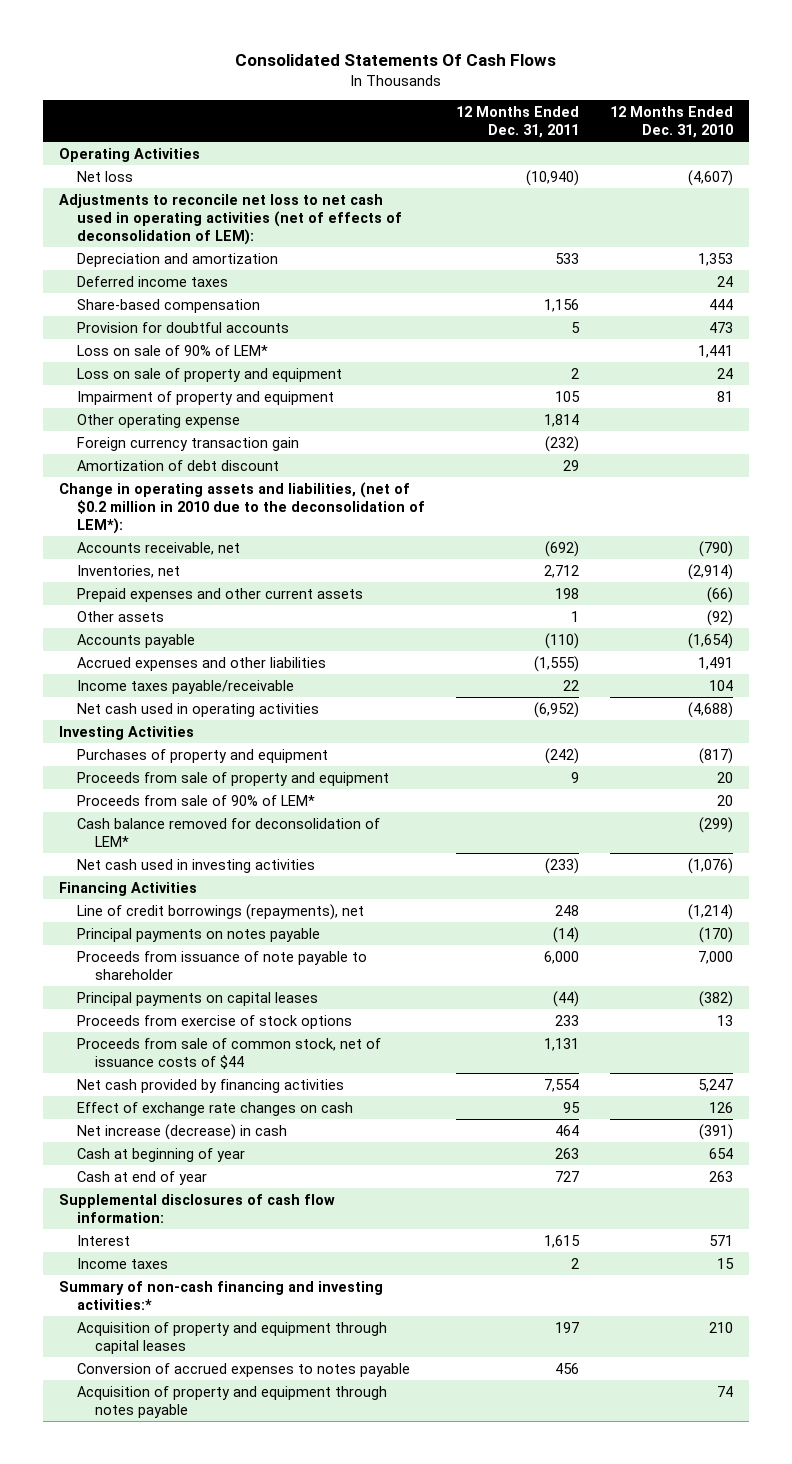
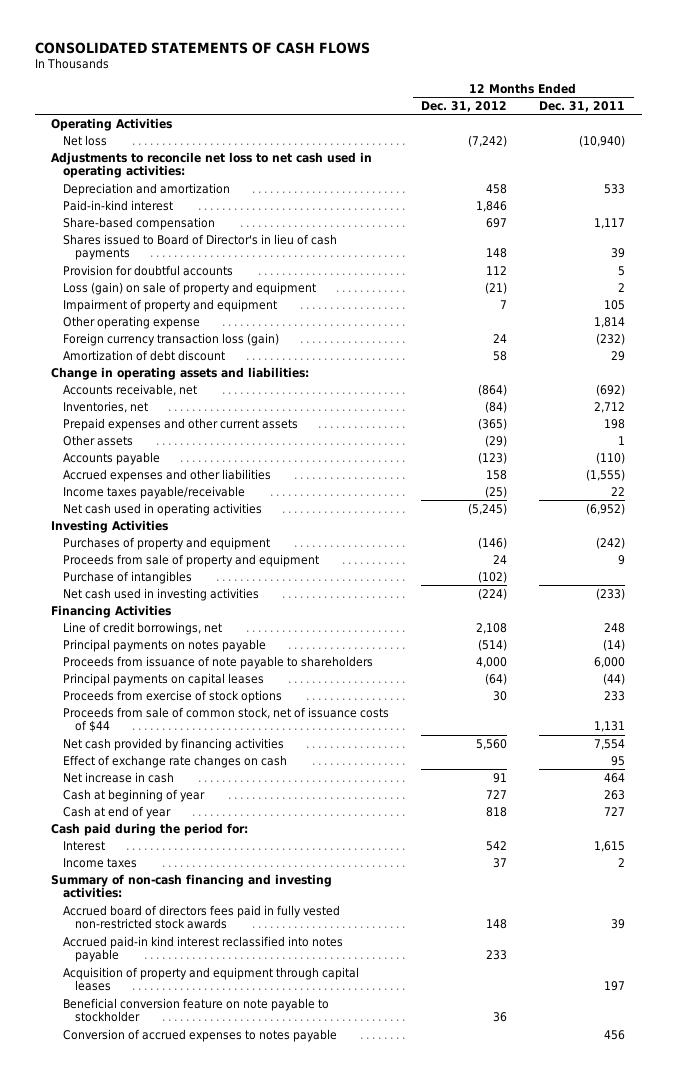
[235,53,557,66] Consolidated Statements Of Cash Flows -> [34,41,370,54] CONSOLIDATED STATEMENTS OF CASH FLOWS
[610,106,734,139] 12 Months Ended Dec. 31, 2010 -> none
none -> [421,100,508,112] Dec. 31, 2012
[58,193,402,245] Adjustments to reconcile net loss to net cash used in operating activities (net of effects of deconsolidation of LEM): -> [50,151,372,179] Adjustments to reconcile net loss to net cash used in operating activities:
[76,275,228,287] Deferred income taxes -> none
none -> [62,199,173,211] Paid-in-kind interest
[544,298,580,312] 1,156 -> [594,217,626,229] 1,117
none -> [62,233,337,261] Shares issued to Board of Director's in lieu of cash payments
[76,344,268,356] Loss on sale of 90% of LEM* -> none
[76,367,342,382] Loss on sale of property and equipment -> [62,281,316,295] Loss (gain) on sale of property and equipment
[76,436,299,451] Foreign currency transaction gain -> [62,332,279,346] Foreign currency transaction loss (gain)
[58,481,425,534] Change in operating assets and liabilities, (net of $0.2 million in 2010 due to the deconsolidation of LEM*): -> [50,366,309,380] Change in operating assets and liabilities:
[76,794,315,806] Proceeds from sale of 90% of LEM* -> none
[76,817,380,847] Cash balance removed for deconsolidation of LEM* -> none
none -> [62,570,192,584] Purchase of intangibles
[76,903,364,920] Line of credit borrowings (repayments), net -> [62,621,222,635] Line of credit borrowings, net
[76,950,367,980] Proceeds from issuance of note payable to shareholder -> [62,655,373,669] Proceeds from issuance of note payable to shareholders
[76,1123,287,1140] Net increase (decrease) in cash -> [62,771,174,783] Net increase in cash
[58,1193,335,1223] Supplemental disclosures of cash flow information: -> none
none -> [50,822,248,836] Cash paid during the period for:
[58,1280,383,1310] Summary of non-cash financing and investing activities:* -> [50,873,332,899] Summary of non-cash financing and investing activities:
none -> [62,904,340,930] Accrued board of directors fees paid in fully vested non-restricted stock awards
none -> [62,935,343,963] Accrued paid-in kind interest reclassified into notes payable
none -> [62,997,329,1023] Beneficial conversion feature on note payable to stockholder
[76,1385,387,1418] Acquisition of property and equipment through notes payable -> none

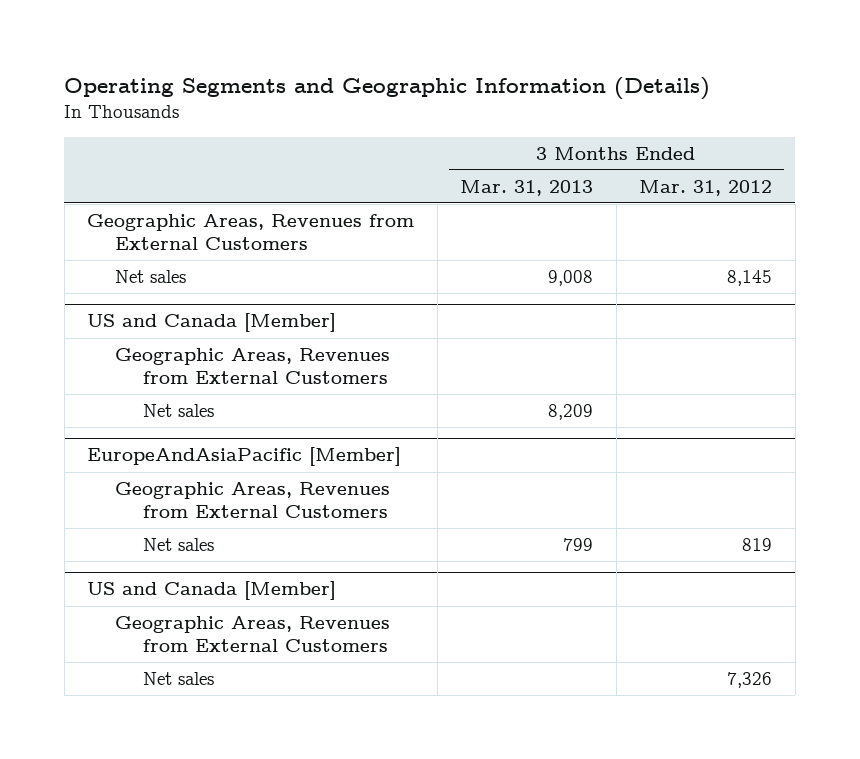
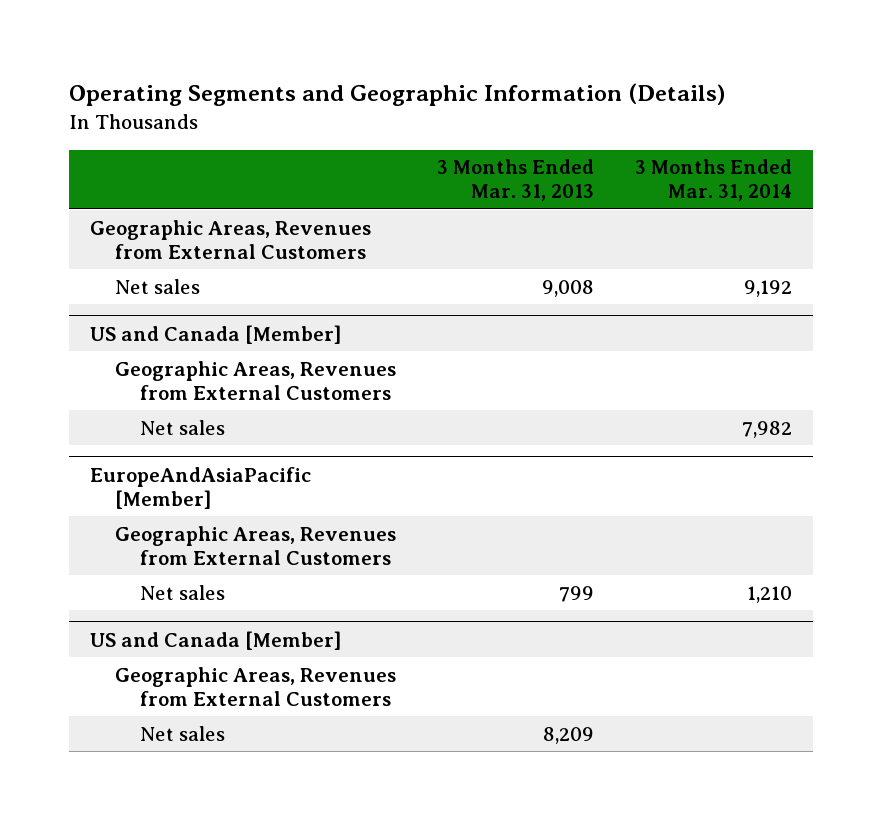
[639,179,773,196] Mar. 31, 2012 -> none
none -> [635,159,793,202] 3 Months Ended Mar. 31, 2014
[142,671,214,685] Net sales -> [139,419,225,435] Net sales
[142,403,214,417] Net sales -> [139,725,225,741] Net sales

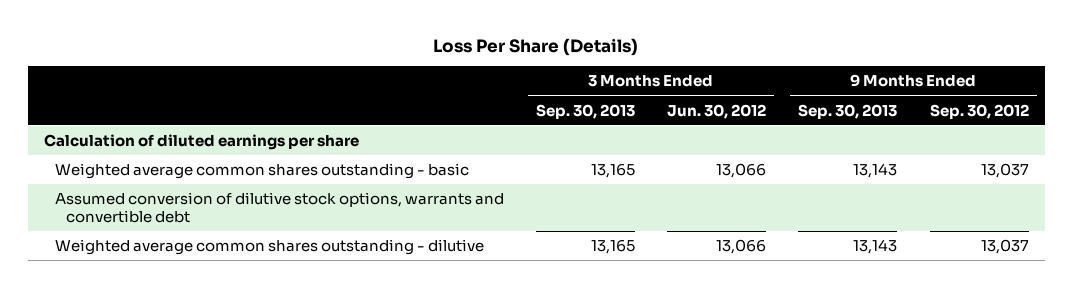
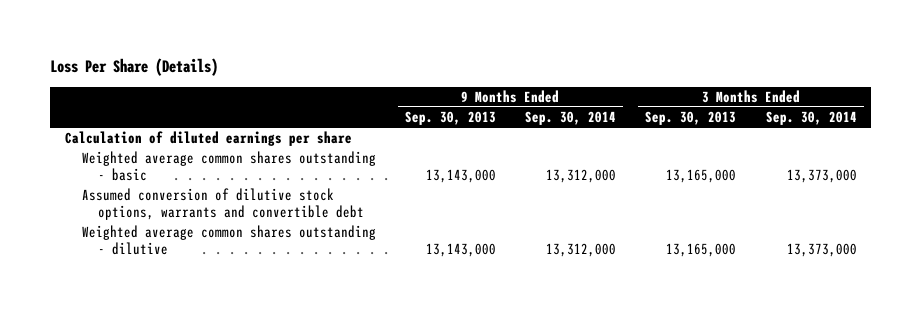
[667,103,767,119] Jun. 30, 2012 -> none
[929,103,1029,119] Sep. 30, 2012 -> none
none -> [525,110,617,125] Sep. 30, 2014
none -> [765,110,857,125] Sep. 30, 2014
[591,163,636,179] 13,165 -> [666,168,737,183] 13,165,000
[853,163,898,179] 13,143 -> [425,168,496,183] 13,143,000
[591,239,636,255] 13,165 -> [666,242,737,257] 13,165,000
[853,239,898,255] 13,143 -> [425,242,496,257] 13,143,000

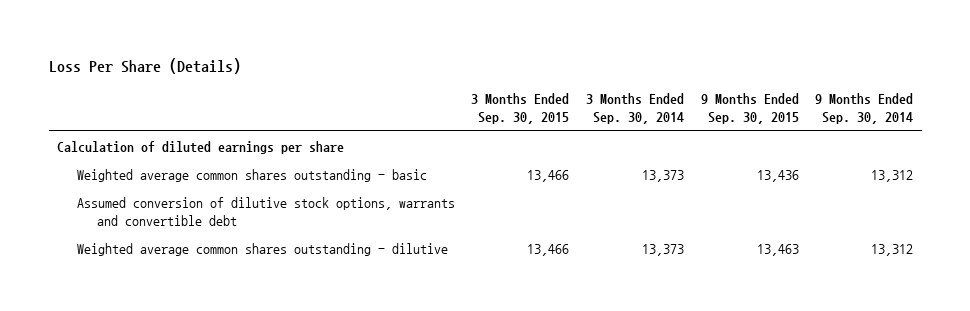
[404,110,496,125] Sep. 30, 2013 -> none
[645,110,737,125] Sep. 30, 2013 -> none
none -> [471,93,570,125] 3 Months Ended Sep. 30, 2015
none -> [700,93,799,125] 9 Months Ended Sep. 30, 2015
[546,168,617,183] 13,312,000 -> [871,169,914,182] 13,312
[786,168,857,183] 13,373,000 -> [642,169,685,182] 13,373
[546,242,617,257] 13,312,000 -> [871,243,914,256] 13,312
[786,242,857,257] 13,373,000 -> [642,243,685,256] 13,373

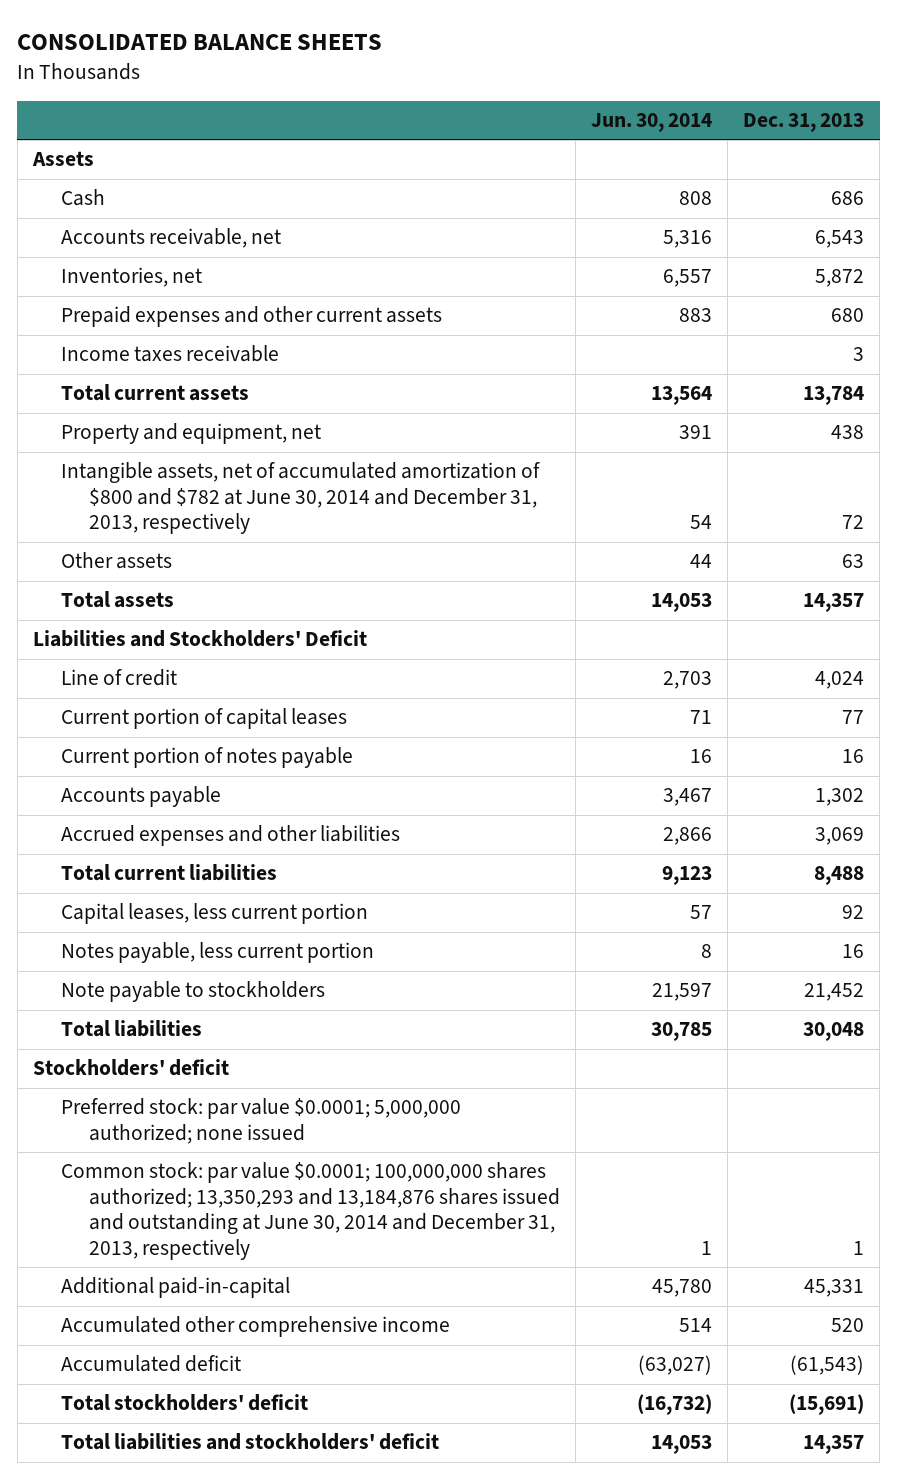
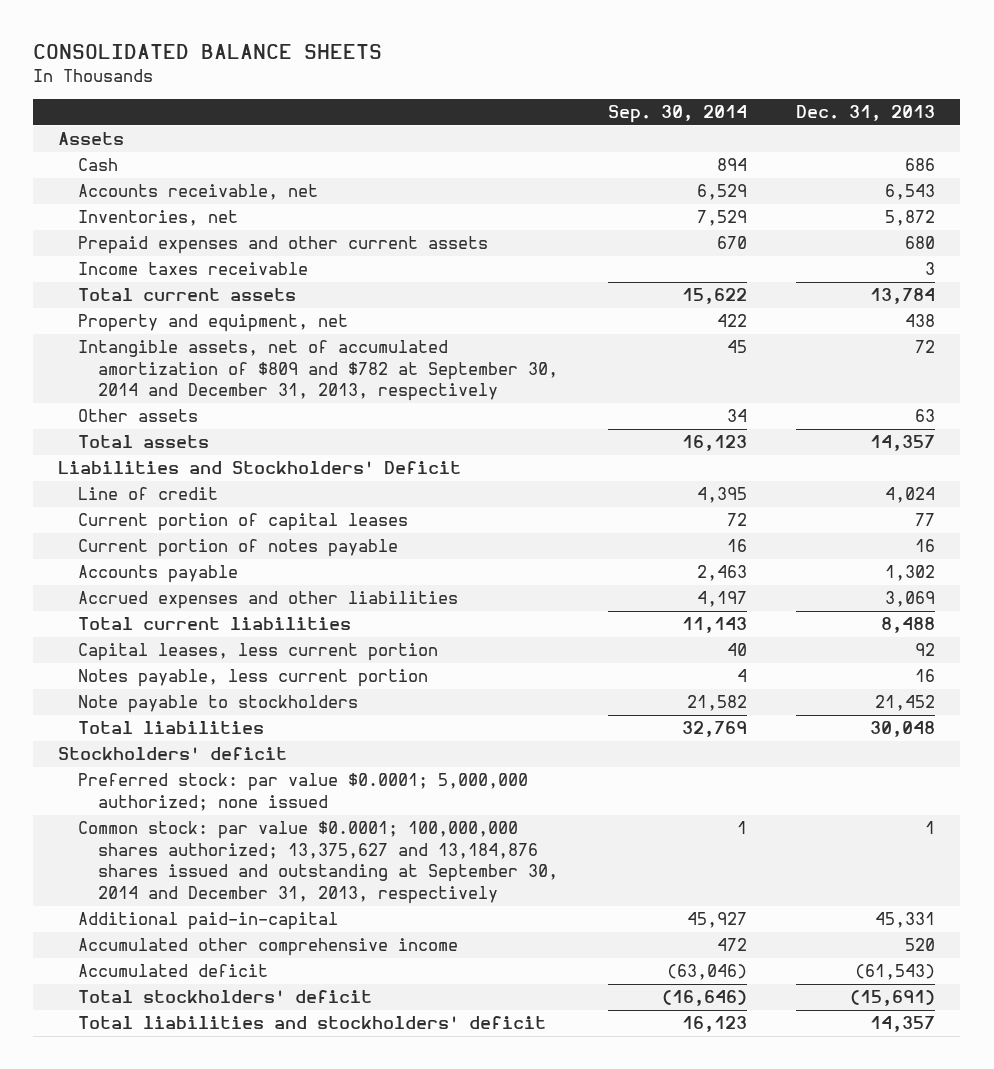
[591,112,713,132] Jun. 30, 2014 -> none
none -> [607,104,747,123] Sep. 30, 2014
[61,462,541,535] Intangible assets, net of accumulated amortization of $800 and $782 at June 30, 2014 and December 31, 2013, respectively -> [78,340,558,402] Intangible assets, net of accumulated amortization of $809 and $782 at September 30, 2014 and December 31, 2013, respectively
[61,1162,561,1260] Common stock: par value $0.0001; 100,000,000 shares authorized; 13,350,293 and 13,184,876 shares issued and outstanding at June 30, 2014 and December 31, 2013, respectively -> [78,821,558,904] Common stock: par value $0.0001; 100,000,000 shares authorized; 13,375,627 and 13,184,876 shares issued and outstanding at September 30, 2014 and December 31, 2013, respectively

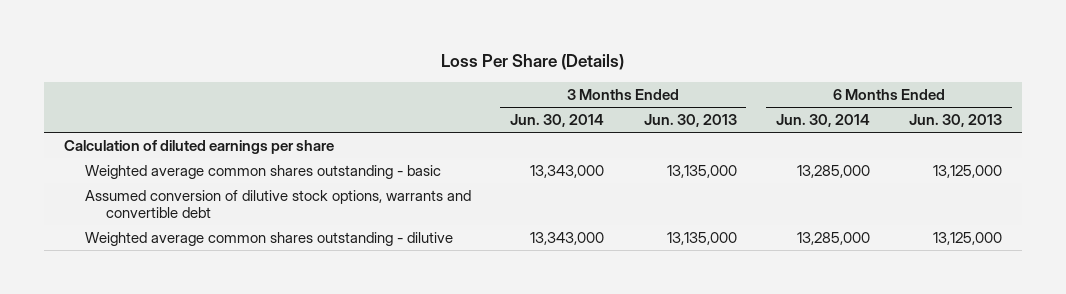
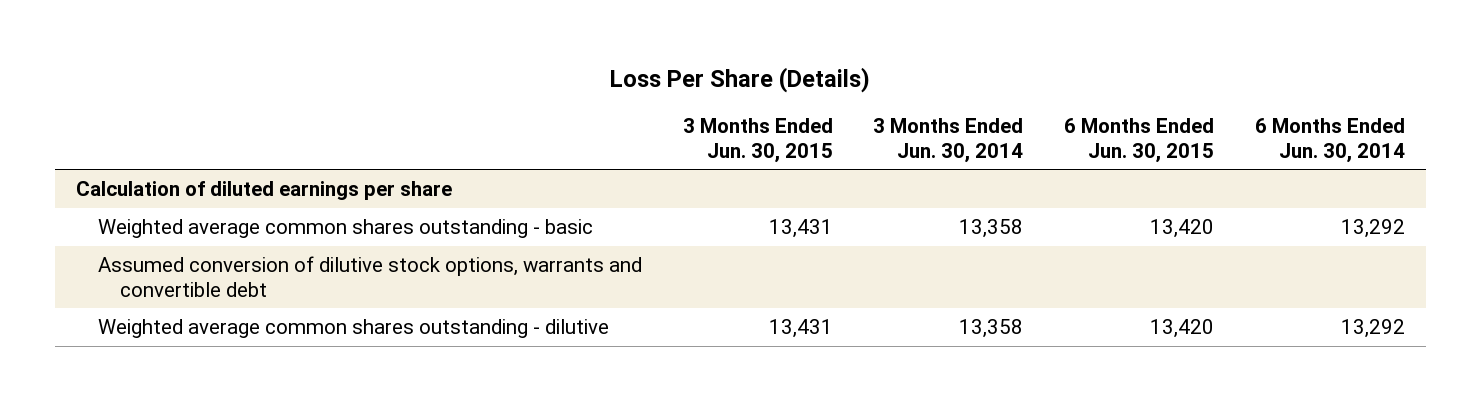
[643,114,737,128] Jun. 30, 2013 -> none
[909,114,1003,128] Jun. 30, 2013 -> none
none -> [682,118,833,163] 3 Months Ended Jun. 30, 2015
none -> [1064,118,1215,163] 6 Months Ended Jun. 30, 2015
[530,165,605,179] 13,343,000 -> [959,219,1024,239] 13,358
[796,165,870,179] 13,285,000 -> [1341,219,1406,239] 13,292
[530,232,605,246] 13,343,000 -> [959,319,1024,339] 13,358
[796,232,870,246] 13,285,000 -> [1341,319,1406,339] 13,292

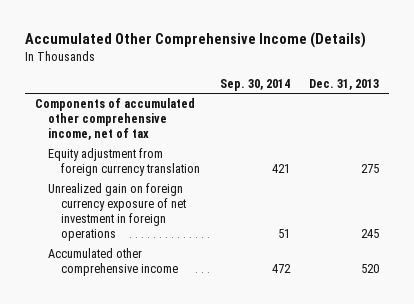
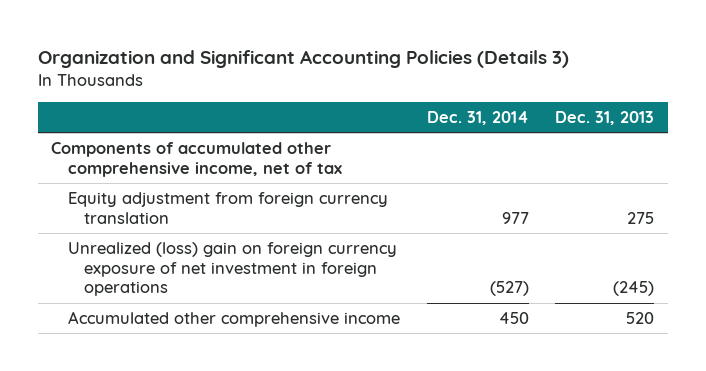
[25,32,367,49] Accumulated Other Comprehensive Income (Details) -> [38,49,570,68] Organization and Significant Accounting Policies (Details 3)
[219,78,290,91] Sep. 30, 2014 -> none
none -> [426,110,529,125] Dec. 31, 2014
[48,183,187,242] Unrealized gain on foreign currency exposure of net investment in foreign operations -> [67,241,397,297] Unrealized (loss) gain on foreign currency exposure of net investment in foreign operations
[361,229,380,239] 245 -> [613,281,655,297] (245)

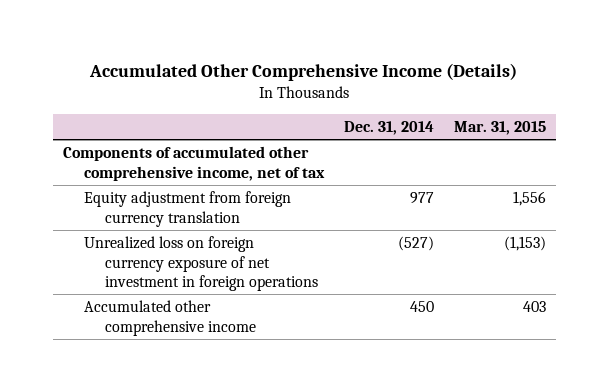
[38,49,570,68] Organization and Significant Accounting Policies (Details 3) -> [89,63,518,82] Accumulated Other Comprehensive Income (Details)
[555,110,655,125] Dec. 31, 2013 -> none
none -> [453,120,546,135] Mar. 31, 2015
[67,241,397,297] Unrealized (loss) gain on foreign currency exposure of net investment in foreign operations -> [83,235,318,292] Unrealized loss on foreign currency exposure of net investment in foreign operations

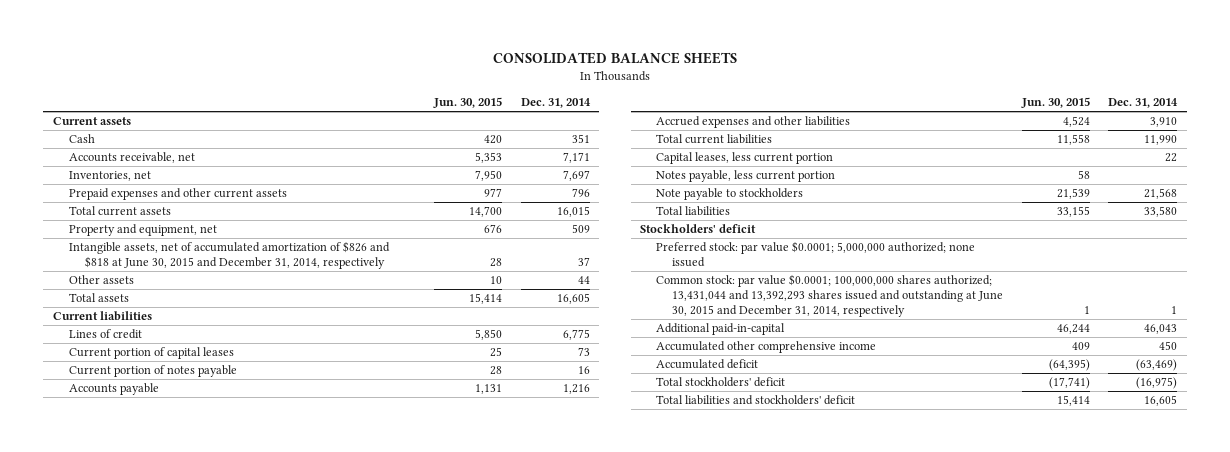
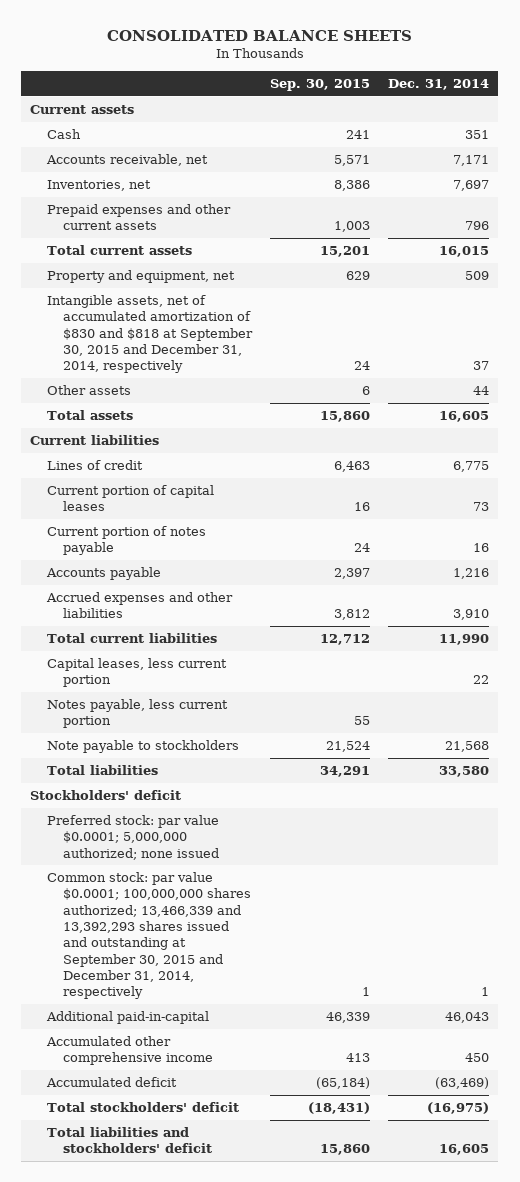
[433,97,503,109] Jun. 30, 2015 -> none
none -> [269,79,370,92] Sep. 30, 2015
[68,241,390,270] Intangible assets, net of accumulated amortization of $826 and $818 at June 30, 2015 and December 31, 2014, respectively -> [46,294,253,374] Intangible assets, net of accumulated amortization of $830 and $818 at September 30, 2015 and December 31, 2014, respectively
[656,274,1004,318] Common stock: par value $0.0001; 100,000,000 shares authorized; 13,431,044 and 13,392,293 shares issued and outstanding at June 30, 2015 and December 31, 2014, respectively -> [46,871,251,1000] Common stock: par value $0.0001; 100,000,000 shares authorized; 13,466,339 and 13,392,293 shares issued and outstanding at September 30, 2015 and December 31, 2014, respectively

